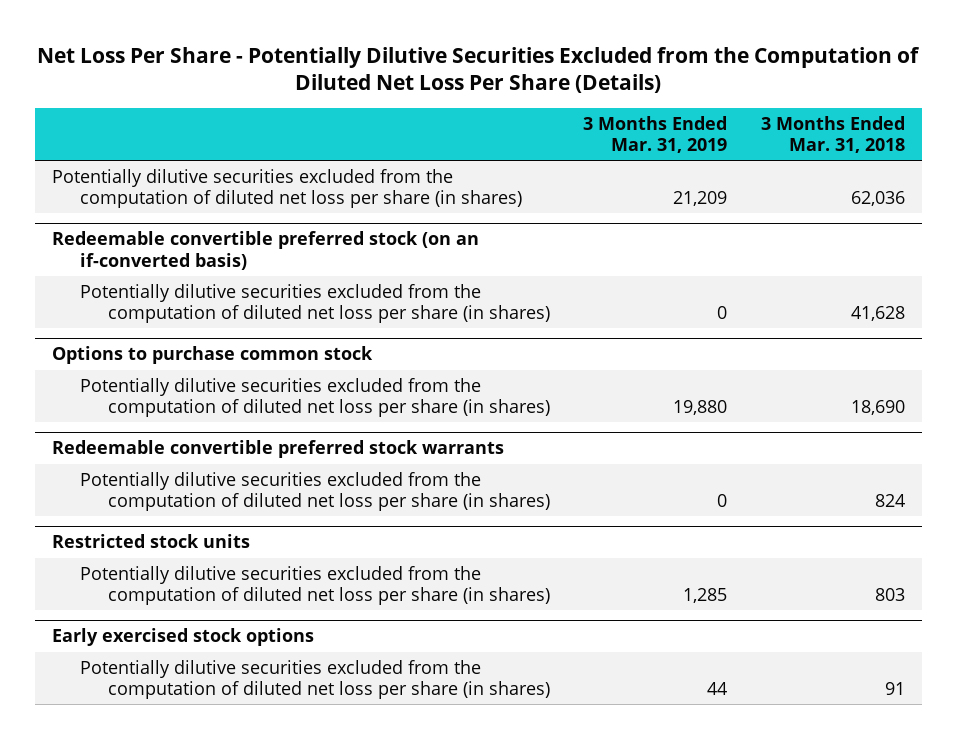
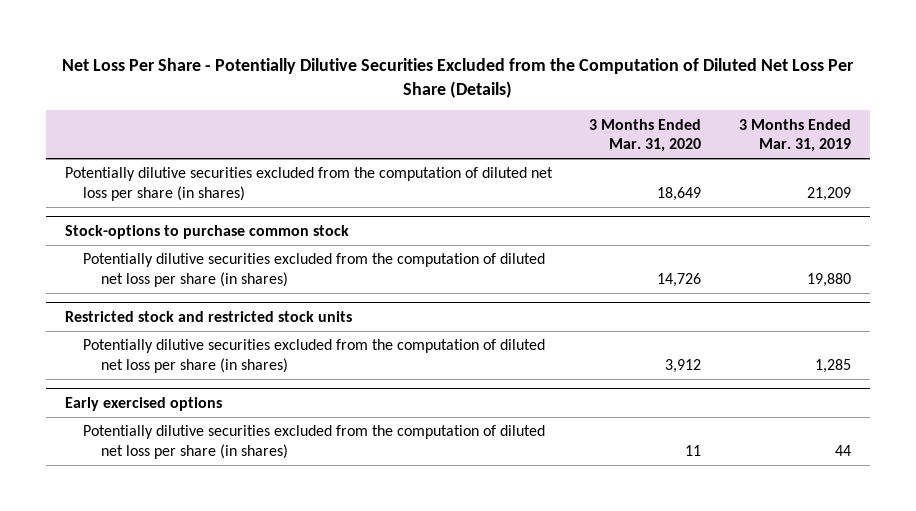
[760,115,905,153] 3 Months Ended Mar. 31, 2018 -> none
none -> [589,118,702,153] 3 Months Ended Mar. 31, 2020
[52,231,480,270] Redeemable convertible preferred stock (on an if-converted basis) -> none
[79,283,550,323] Potentially dilutive securities excluded from the computation of diluted net loss per share (in shares) -> none
[52,346,374,365] Options to purchase common stock -> [65,225,350,240] Stock-options to purchase common stock
[52,440,505,459] Redeemable convertible preferred stock warrants -> none
[79,471,550,511] Potentially dilutive securities excluded from the computation of diluted net loss per share (in shares) -> none
[52,534,251,549] Restricted stock units -> [65,311,353,323] Restricted stock and restricted stock units
[52,628,315,647] Early exercised stock options -> [65,397,223,412] Early exercised options

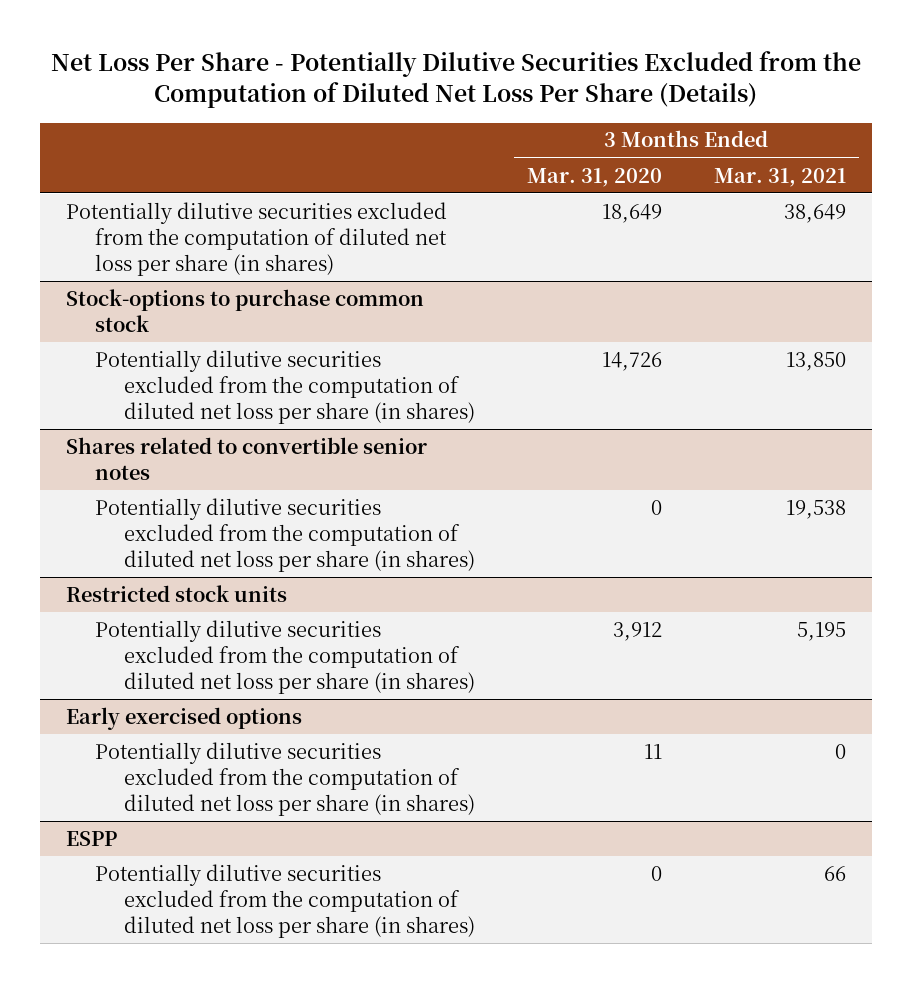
[738,118,851,153] 3 Months Ended Mar. 31, 2019 -> none
none -> [713,167,846,187] Mar. 31, 2021
none -> [65,436,427,480] Shares related to convertible senior notes
none -> [94,497,475,572] Potentially dilutive securities excluded from the computation of diluted net loss per share (in shares)
[65,311,353,323] Restricted stock and restricted stock units -> [65,584,287,602] Restricted stock units
none -> [65,830,117,846] ESPP
none -> [94,863,475,938] Potentially dilutive securities excluded from the computation of diluted net loss per share (in shares)

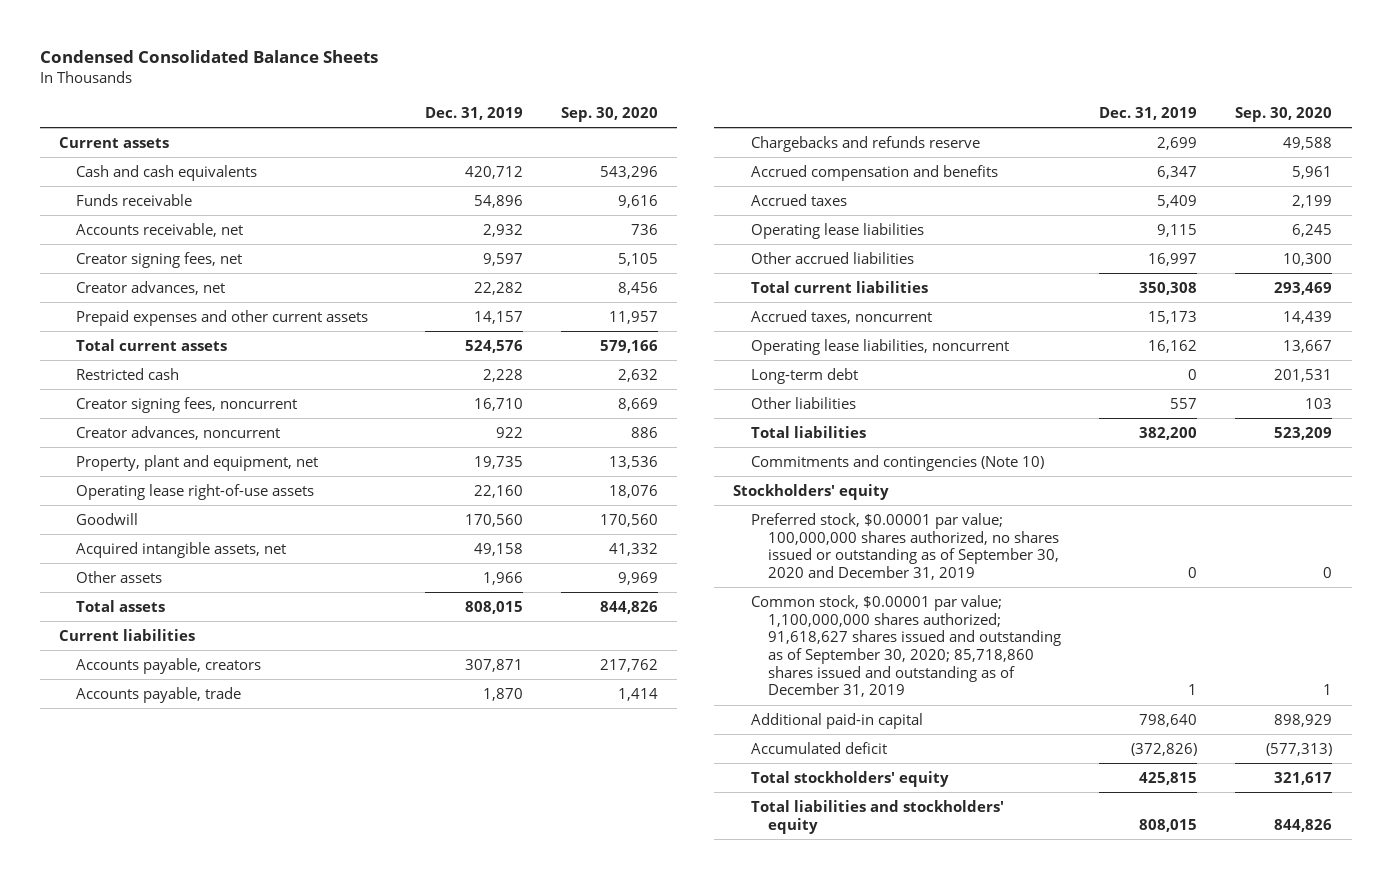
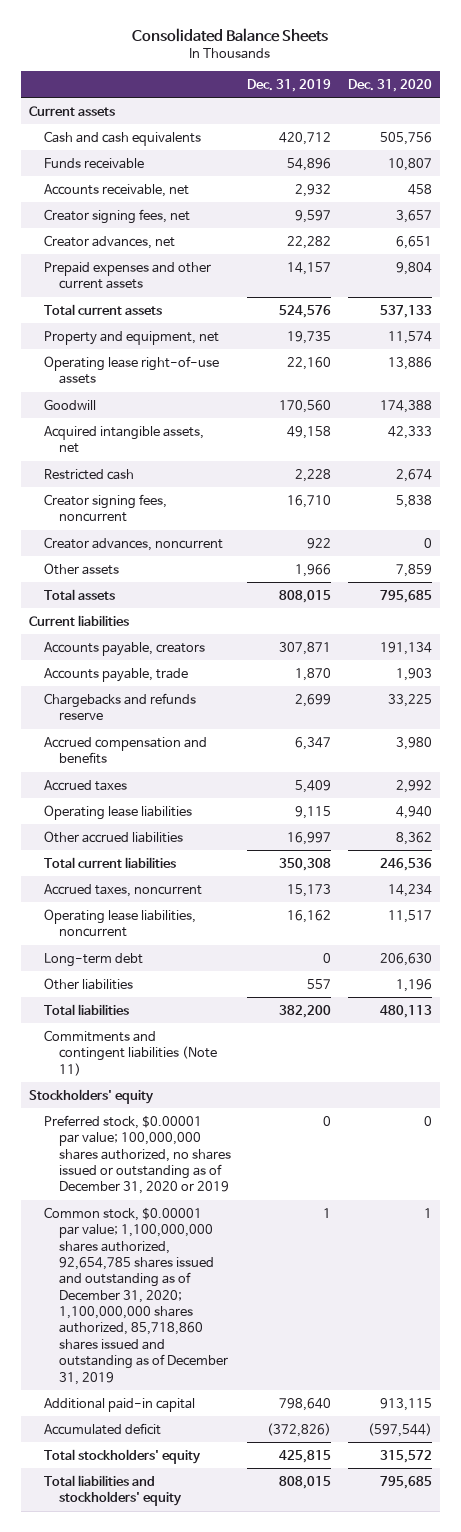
[39,49,378,63] Condensed Consolidated Balance Sheets -> [132,27,329,42] Consolidated Balance Sheets
[561,106,659,122] Sep. 30, 2020 -> none
none -> [347,78,432,92] Dec. 31, 2020
[76,454,319,471] Property, plant and equipment, net -> [44,330,220,345] Property and equipment, net
[76,367,180,380] Restricted cash -> [44,468,135,480] Restricted cash
[76,396,298,413] Creator signing fees, noncurrent -> [44,493,168,523] Creator signing fees, noncurrent
[76,425,281,440] Creator advances, noncurrent -> [44,536,224,551] Creator advances, noncurrent
[750,454,1044,471] Commitments and contingencies (Note 10) -> [44,1029,217,1076] Commitments and contingent liabilities (Note 11)
[750,512,1060,580] Preferred stock, $0.00001 par value; 100,000,000 shares authorized, no shares issued or outstanding as of September 30, 2020 and December 31, 2019 -> [44,1114,231,1195] Preferred stock, $0.00001 par value; 100,000,000 shares authorized, no shares issued or outstanding as of December 31, 2020 or 2019
[750,594,1062,698] Common stock, $0.00001 par value; 1,100,000,000 shares authorized; 91,618,627 shares issued and outstanding as of September 30, 2020; 85,718,860 shares issued and outstanding as of December 31, 2019 -> [44,1206,228,1385] Common stock, $0.00001 par value; 1,100,000,000 shares authorized, 92,654,785 shares issued and outstanding as of December 31, 2020; 1,100,000,000 shares authorized, 85,718,860 shares issued and outstanding as of December 31, 2019

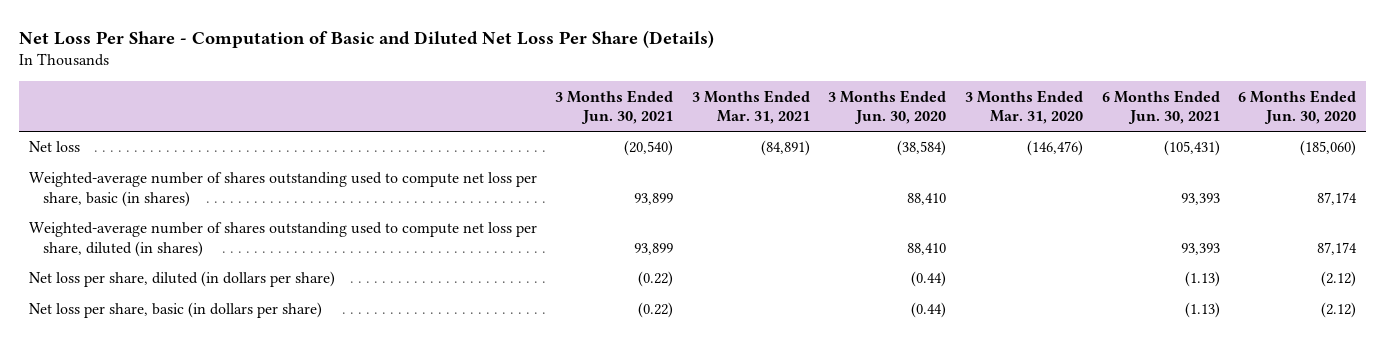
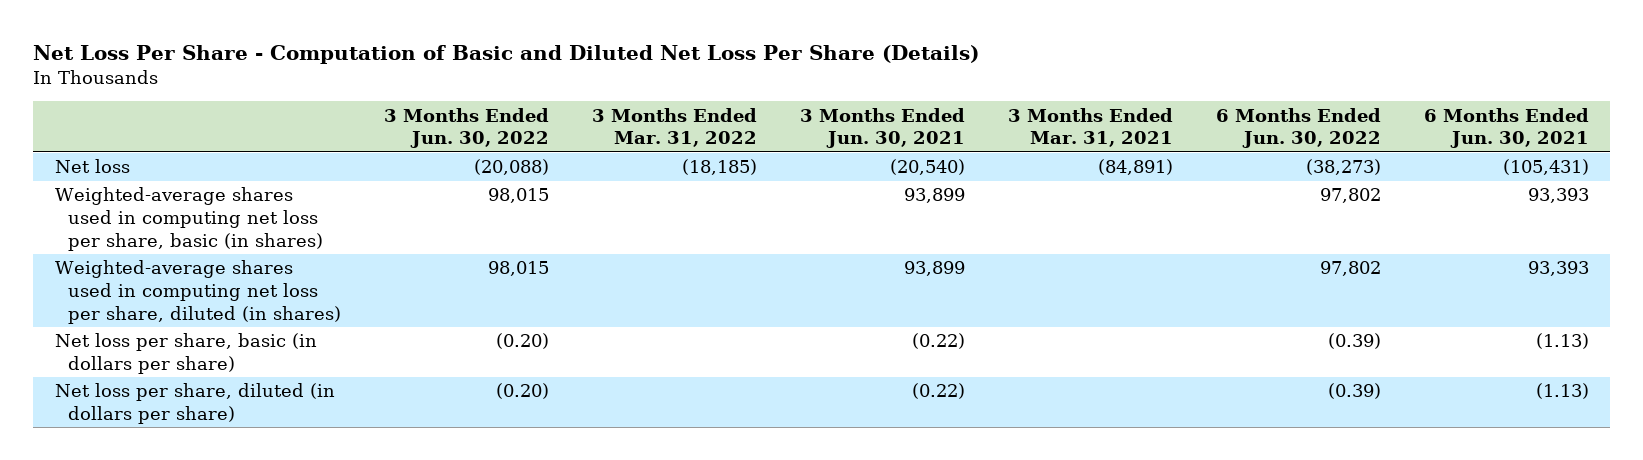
[828,89,947,125] 3 Months Ended Jun. 30, 2020 -> none
[965,89,1084,125] 3 Months Ended Mar. 31, 2020 -> none
[1238,89,1357,125] 6 Months Ended Jun. 30, 2020 -> none
none -> [383,107,549,149] 3 Months Ended Jun. 30, 2022
none -> [591,107,757,148] 3 Months Ended Mar. 31, 2022
none -> [1215,107,1381,149] 6 Months Ended Jun. 30, 2022
[28,172,537,207] Weighted-average number of shares outstanding used to compute net loss per share, basic (in shares) -> [54,187,323,251] Weighted-average shares used in computing net loss per share, basic (in shares)
[28,222,537,257] Weighted-average number of shares outstanding used to compute net loss per share, diluted (in shares) -> [54,260,341,324] Weighted-average shares used in computing net loss per share, diluted (in shares)
[28,271,335,288] Net loss per share, diluted (in dollars per share) -> [54,383,335,424] Net loss per share, diluted (in dollars per share)

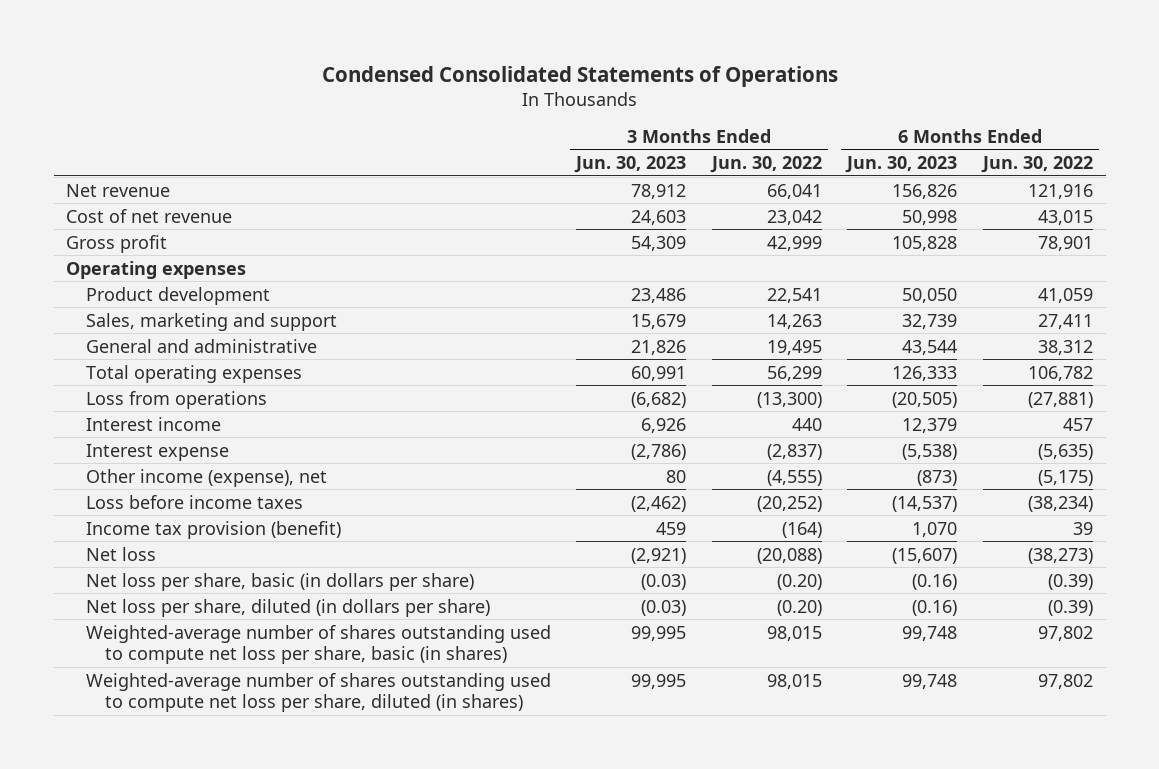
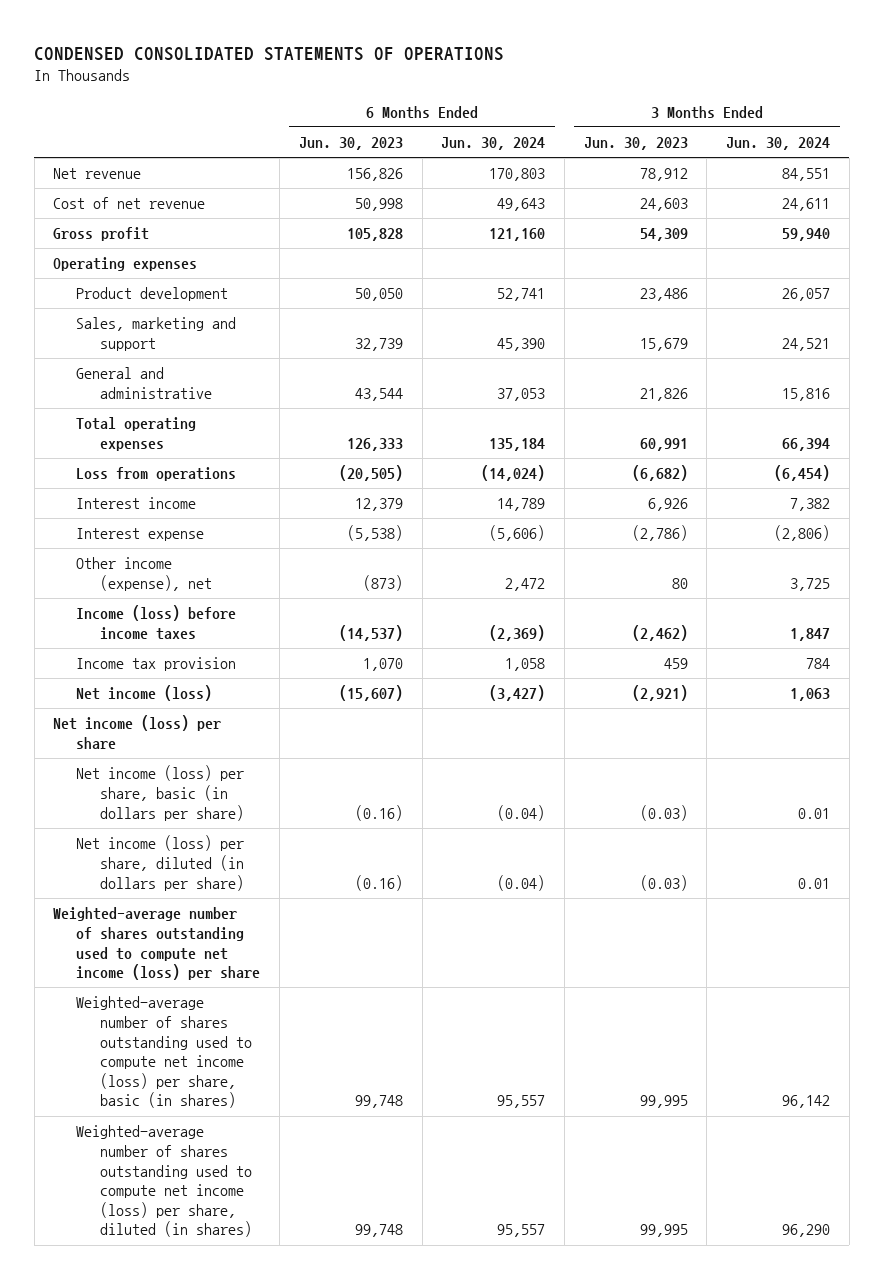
[321,65,838,87] Condensed Consolidated Statements of Operations -> [34,46,505,61] CONDENSED CONSOLIDATED STATEMENTS OF OPERATIONS
[709,156,822,174] Jun. 30, 2022 -> none
[980,156,1093,174] Jun. 30, 2022 -> none
none -> [441,137,546,151] Jun. 30, 2024
none -> [726,137,831,151] Jun. 30, 2024
[85,494,303,509] Loss before income taxes -> [76,605,237,640] Income (loss) before income taxes
[85,520,341,539] Income tax provision (benefit) -> [76,657,237,672] Income tax provision
[85,546,156,561] Net loss -> [76,685,213,702] Net income (loss)
none -> [53,715,222,749] Net income (loss) per share
[85,572,474,591] Net loss per share, basic (in dollars per share) -> [76,765,245,821] Net income (loss) per share, basic (in dollars per share)
[85,598,490,617] Net loss per share, diluted (in dollars per share) -> [76,835,245,891] Net income (loss) per share, diluted (in dollars per share)
none -> [53,907,261,981] Weighted-average number of shares outstanding used to compute net income (loss) per share
[85,624,551,665] Weighted-average number of shares outstanding used to compute net loss per share, basic (in shares) -> [76,996,252,1109] Weighted-average number of shares outstanding used to compute net income (loss) per share, basic (in shares)
[85,672,551,713] Weighted-average number of shares outstanding used to compute net loss per share, diluted (in shares) -> [76,1125,252,1238] Weighted-average number of shares outstanding used to compute net income (loss) per share, diluted (in shares)

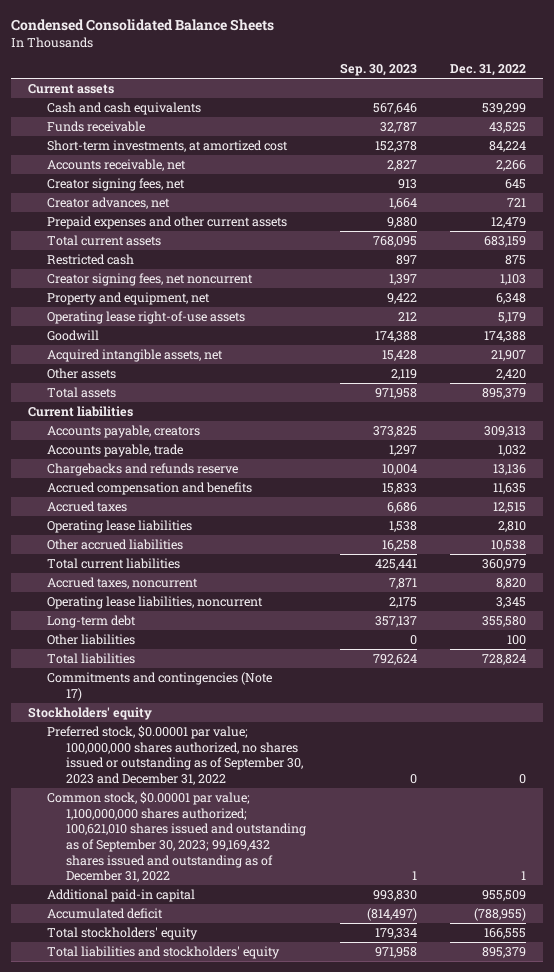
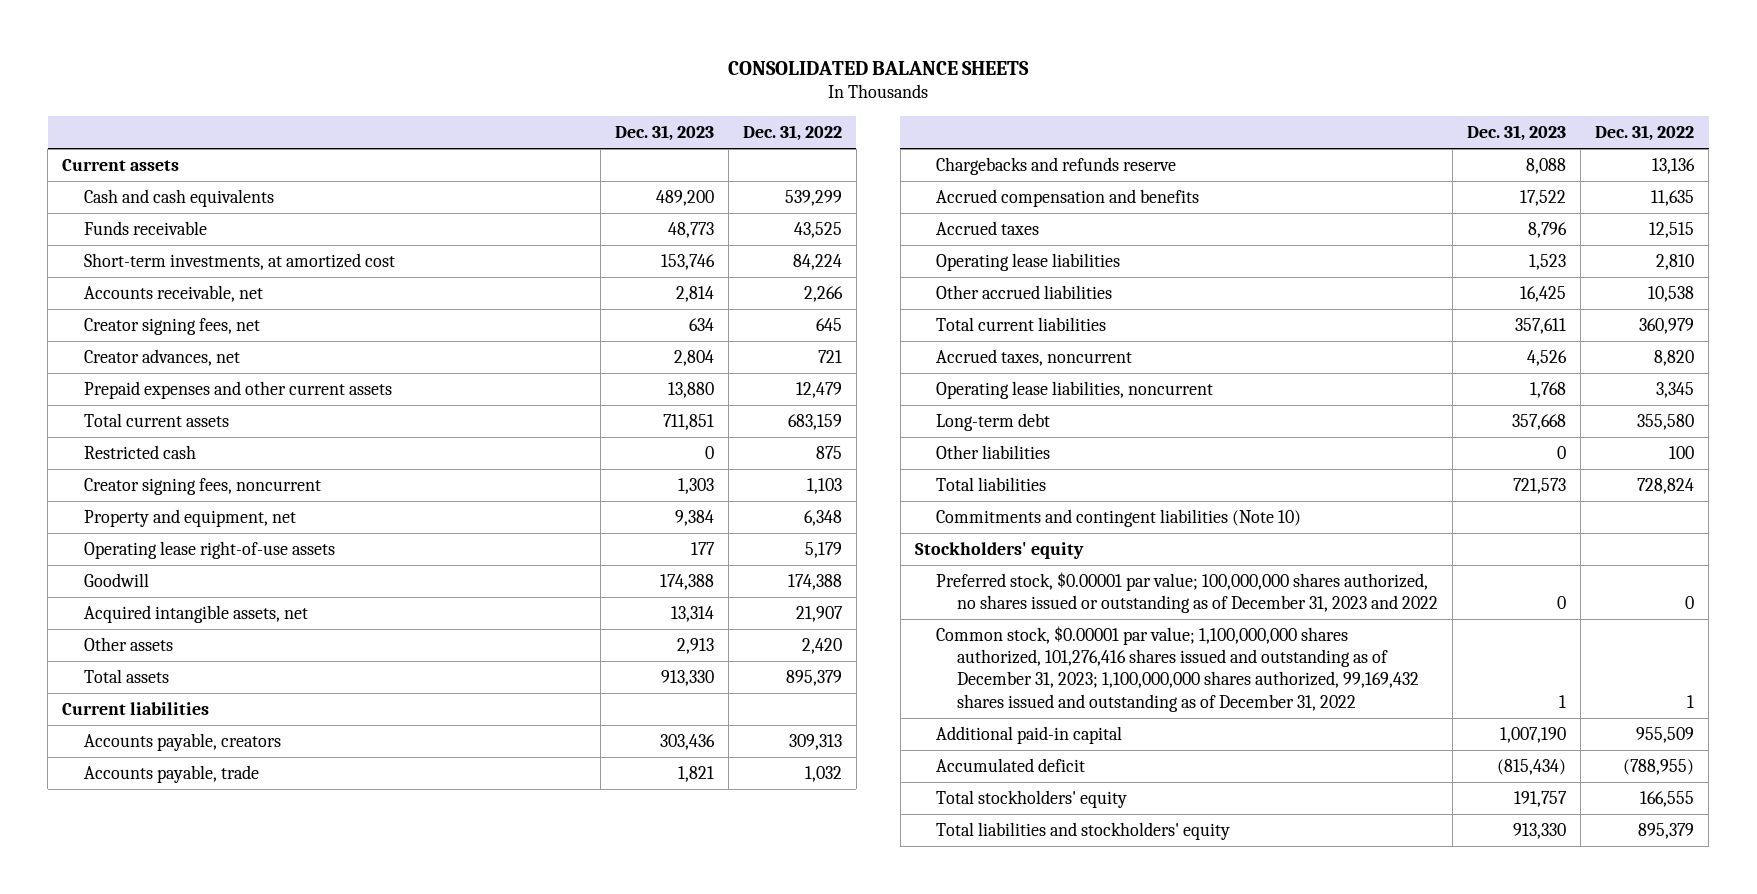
[10,19,274,32] Condensed Consolidated Balance Sheets -> [728,60,1030,75] CONSOLIDATED BALANCE SHEETS
[339,63,417,77] Sep. 30, 2023 -> none
none -> [614,124,714,141] Dec. 31, 2023
[46,273,253,287] Creator signing fees, net noncurrent -> [83,478,321,496] Creator signing fees, noncurrent
[46,672,272,701] Commitments and contingencies (Note 17) -> [936,509,1302,528] Commitments and contingent liabilities (Note 10)
[46,725,304,785] Preferred stock, $0.00001 par value; 100,000,000 shares authorized, no shares issued or outstanding as of September 30, 2023 and December 31, 2022 -> [936,572,1439,614] Preferred stock, $0.00001 par value; 100,000,000 shares authorized, no shares issued or outstanding as of December 31, 2023 and 2022
[46,791,307,883] Common stock, $0.00001 par value; 1,100,000,000 shares authorized; 100,621,010 shares issued and outstanding as of September 30, 2023; 99,169,432 shares issued and outstanding as of December 31, 2022 -> [936,626,1420,712] Common stock, $0.00001 par value; 1,100,000,000 shares authorized, 101,276,416 shares issued and outstanding as of December 31, 2023; 1,100,000,000 shares authorized, 99,169,432 shares issued and outstanding as of December 31, 2022

